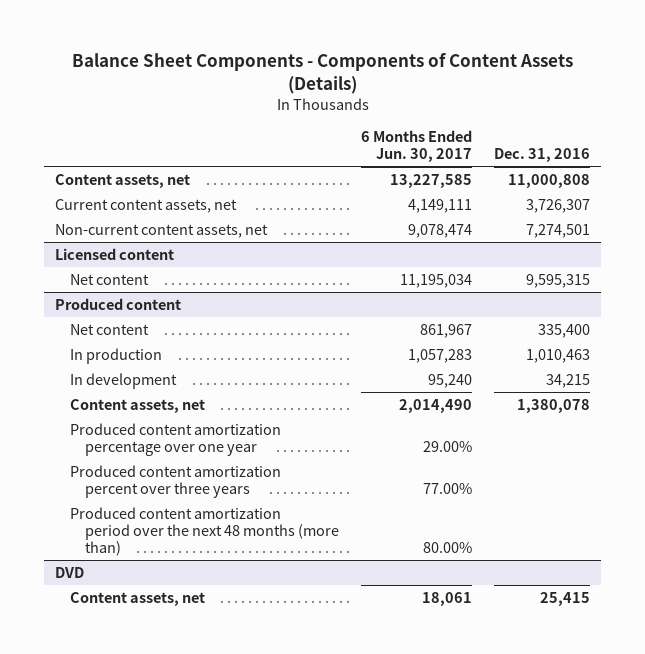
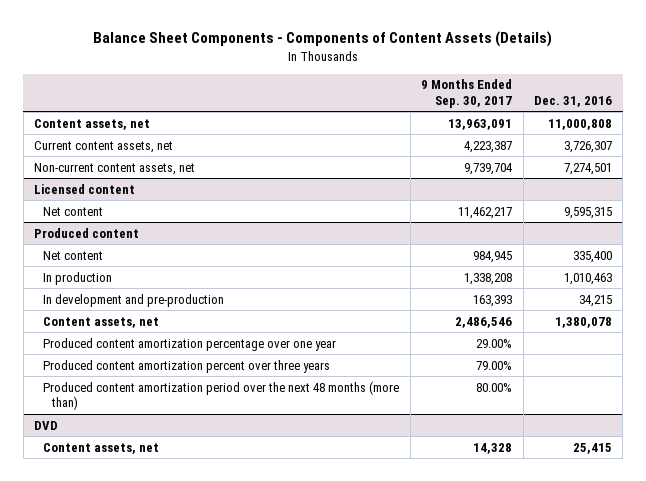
[361,129,473,163] 6 Months Ended Jun. 30, 2017 -> none
none -> [421,79,513,108] 9 Months Ended Sep. 30, 2017
[70,372,178,389] In development -> [43,293,225,307] In development and pre-production

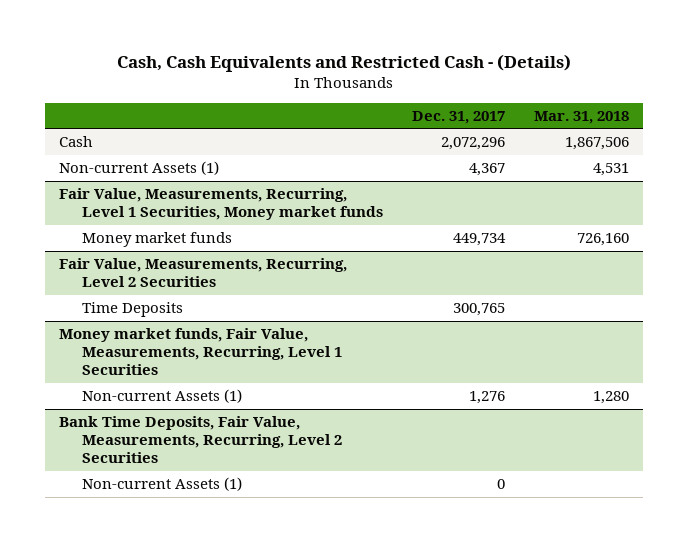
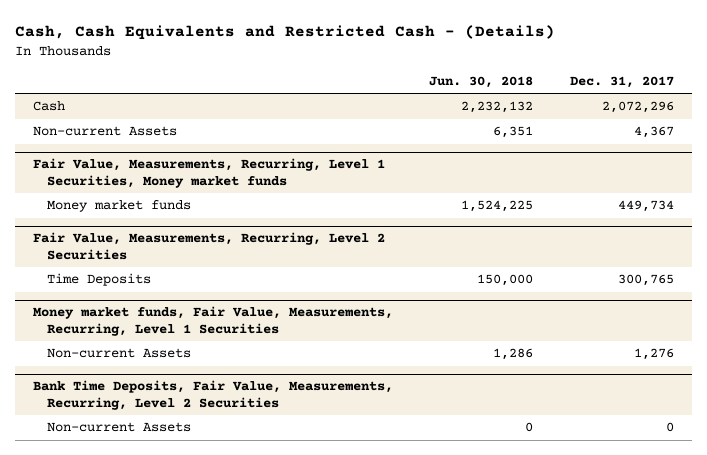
[533,110,629,124] Mar. 31, 2018 -> none
none -> [429,75,534,88] Jun. 30, 2018
[59,161,220,176] Non-current Assets (1) -> [32,126,177,137] Non-current Assets
[81,389,242,404] Non-current Assets (1) -> [47,348,192,359] Non-current Assets
[81,477,242,492] Non-current Assets (1) -> [47,422,192,433] Non-current Assets

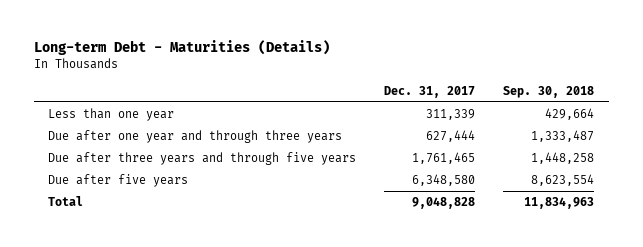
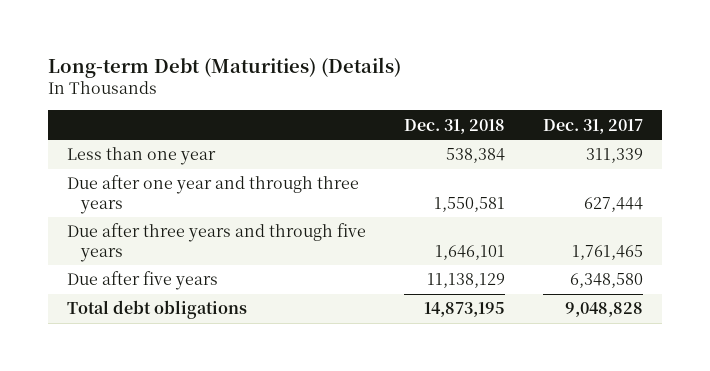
[34,40,331,56] Long-term Debt - Maturities (Details) -> [47,56,401,78] Long-term Debt (Maturities) (Details)
[503,85,595,98] Sep. 30, 2018 -> none
none -> [403,118,505,134] Dec. 31, 2018
[48,196,84,207] Total -> [66,300,247,320] Total debt obligations

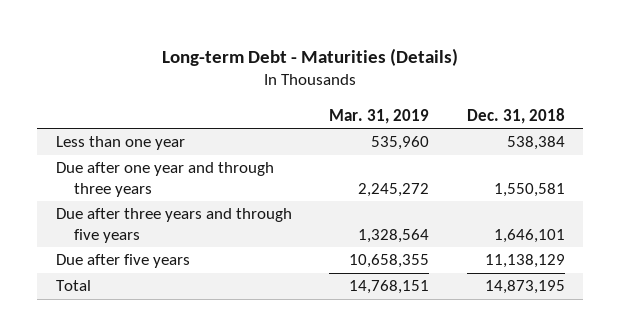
[47,56,401,78] Long-term Debt (Maturities) (Details) -> [162,47,459,66] Long-term Debt - Maturities (Details)
[542,118,643,134] Dec. 31, 2017 -> none
none -> [329,108,430,124] Mar. 31, 2019
[66,300,247,320] Total debt obligations -> [55,280,91,292] Total

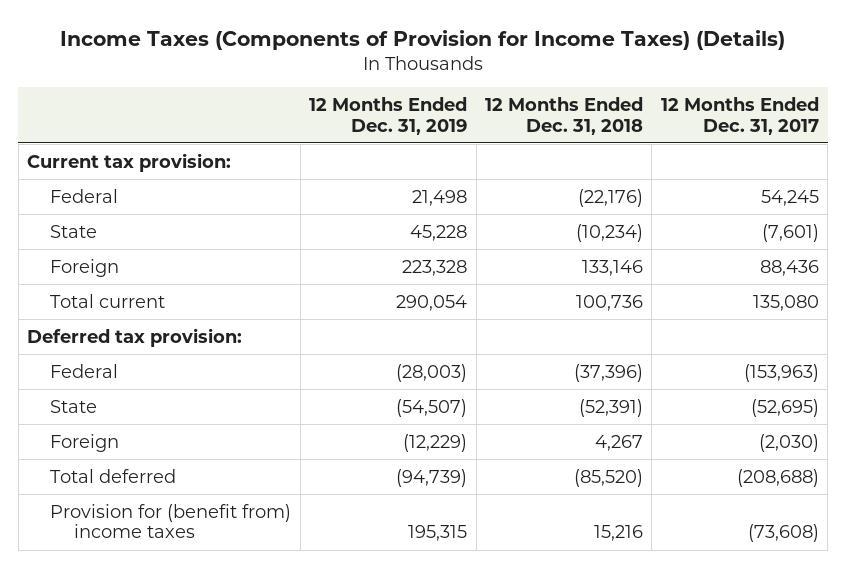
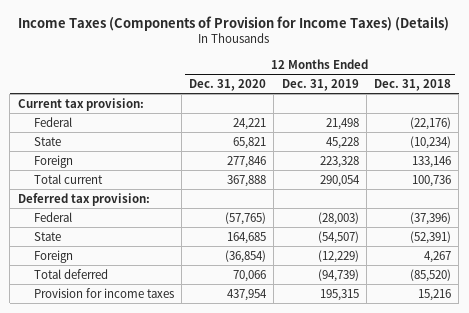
[660,96,819,135] 12 Months Ended Dec. 31, 2017 -> none
none -> [189,78,267,91] Dec. 31, 2020
[50,503,292,539] Provision for (benefit from) income taxes -> [33,287,174,298] Provision for income taxes

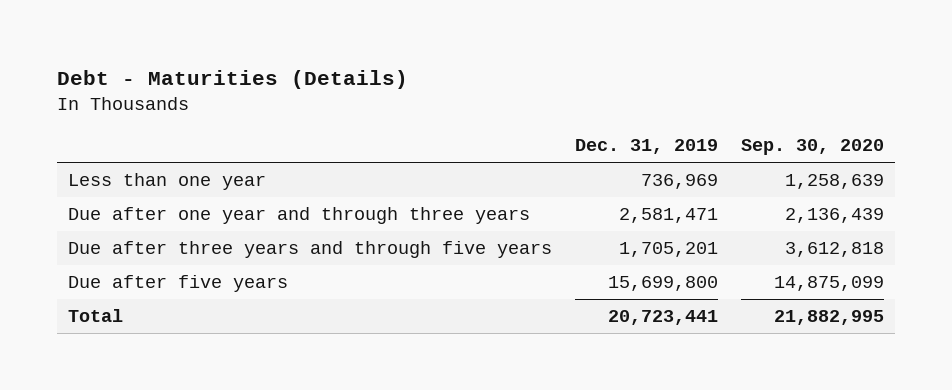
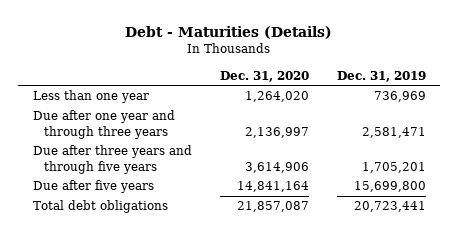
[740,139,884,156] Sep. 30, 2020 -> none
none -> [219,70,309,82] Dec. 31, 2020
[68,308,124,322] Total -> [32,200,168,214] Total debt obligations

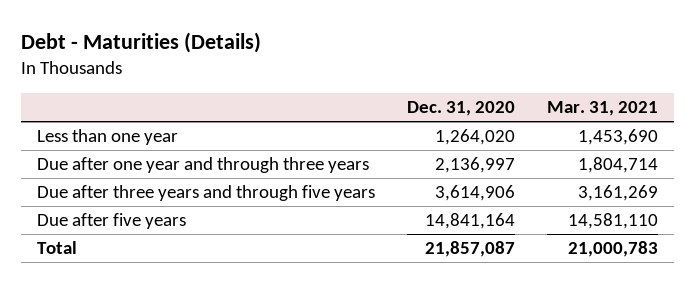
[336,70,426,82] Dec. 31, 2019 -> none
none -> [546,101,658,117] Mar. 31, 2021
[32,200,168,214] Total debt obligations -> [36,241,77,255] Total

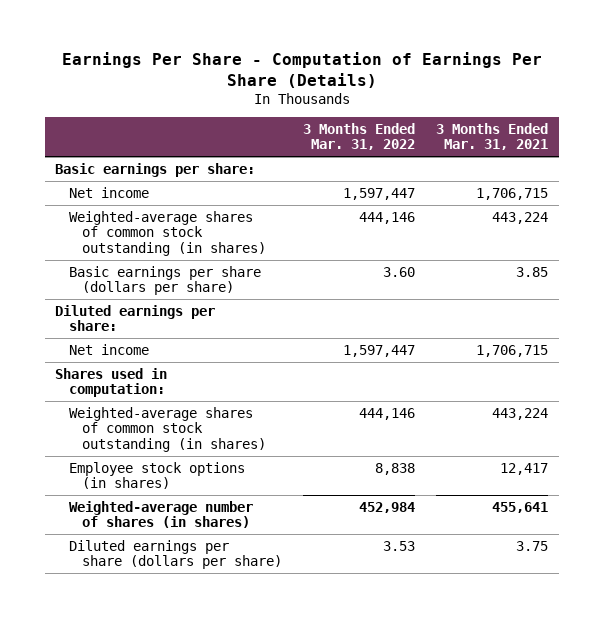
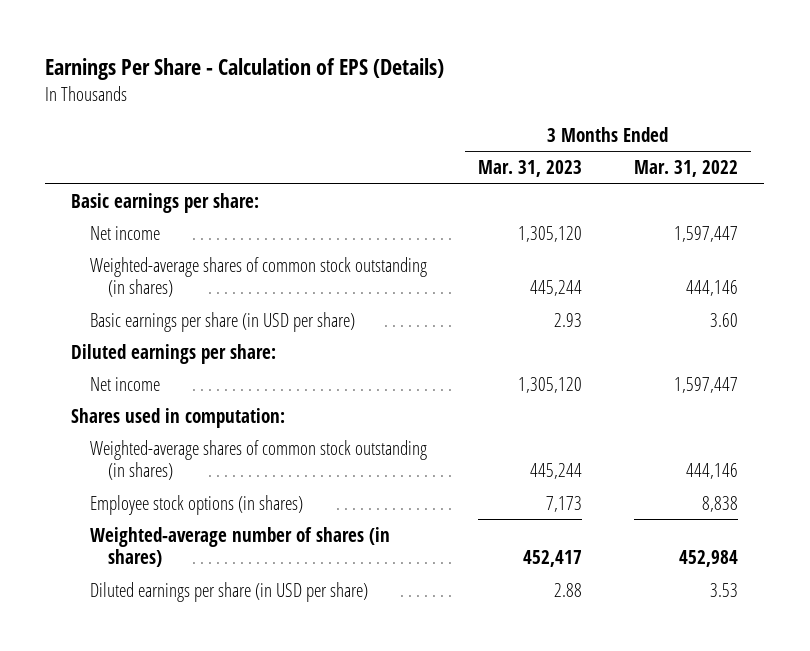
[61,52,542,88] Earnings Per Share - Computation of Earnings Per Share (Details) -> [45,57,445,80] Earnings Per Share - Calculation of EPS (Details)
[436,122,549,151] 3 Months Ended Mar. 31, 2021 -> none
none -> [478,160,583,178] Mar. 31, 2023
[68,265,261,296] Basic earnings per share (dollars per share) -> [89,311,355,332] Basic earnings per share (in USD per share)
[68,539,283,570] Diluted earnings per share (dollars per share) -> [89,581,368,602] Diluted earnings per share (in USD per share)

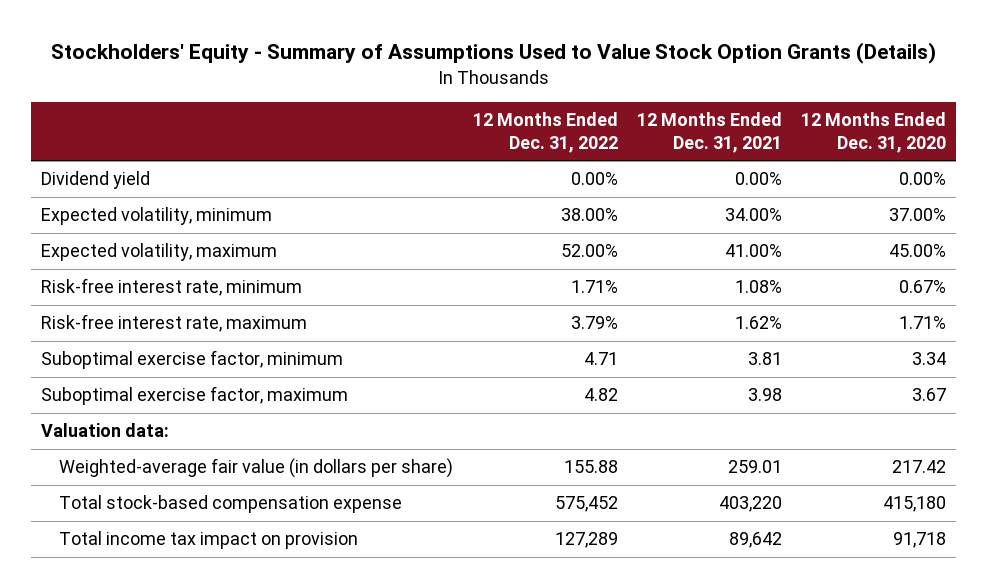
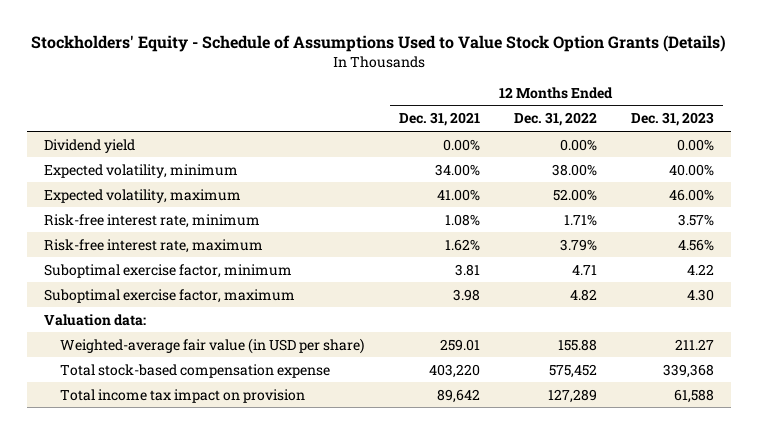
[50,42,936,65] Stockholders' Equity - Summary of Assumptions Used to Value Stock Option Grants (Details) -> [30,35,726,53] Stockholders' Equity - Schedule of Assumptions Used to Value Stock Option Grants (Details)
[801,112,947,153] 12 Months Ended Dec. 31, 2020 -> none
none -> [631,112,715,127] Dec. 31, 2023
[59,458,454,479] Weighted-average fair value (in dollars per share) -> [60,337,365,354] Weighted-average fair value (in USD per share)

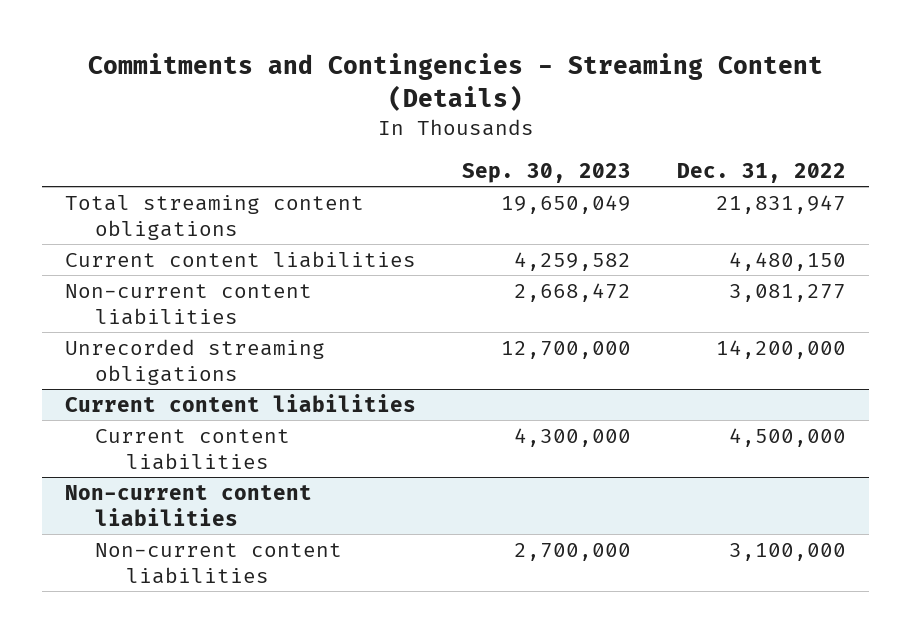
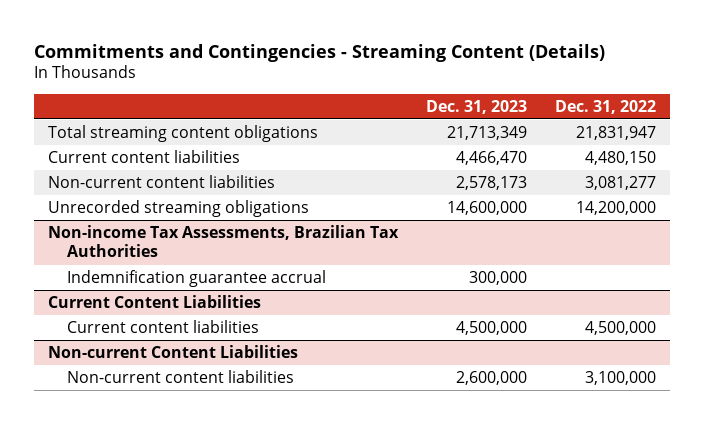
[462,163,632,184] Sep. 30, 2023 -> none
none -> [425,99,527,114] Dec. 31, 2023
none -> [47,225,399,258] Non-income Tax Assessments, Brazilian Tax Authorities
none -> [66,270,326,288] Indemnification guarantee accrual
[65,393,417,412] Current content liabilities -> [47,295,261,309] Current Content Liabilities
[65,484,313,526] Non-current content liabilities -> [47,345,298,359] Non-current Content Liabilities

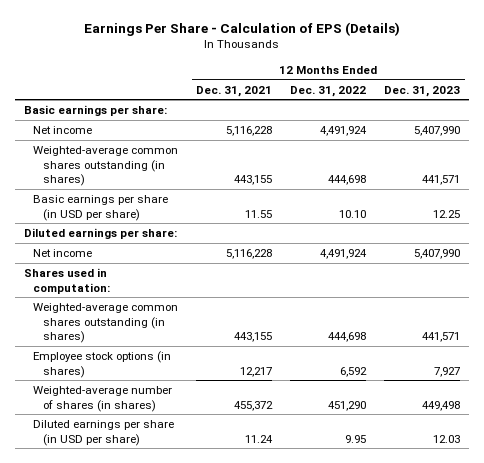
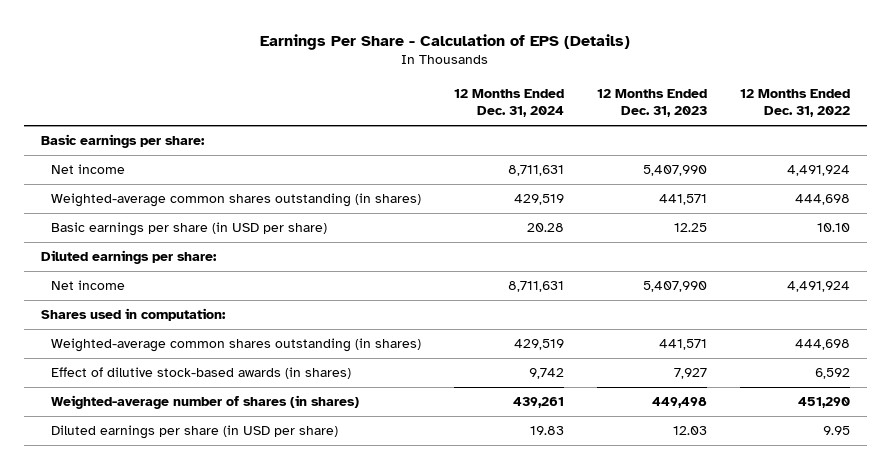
[196,85,273,97] Dec. 31, 2021 -> none
none -> [453,88,564,118] 12 Months Ended Dec. 31, 2024
[33,350,172,378] Employee stock options (in shares) -> [50,367,351,380] Effect of dilutive stock-based awards (in shares)

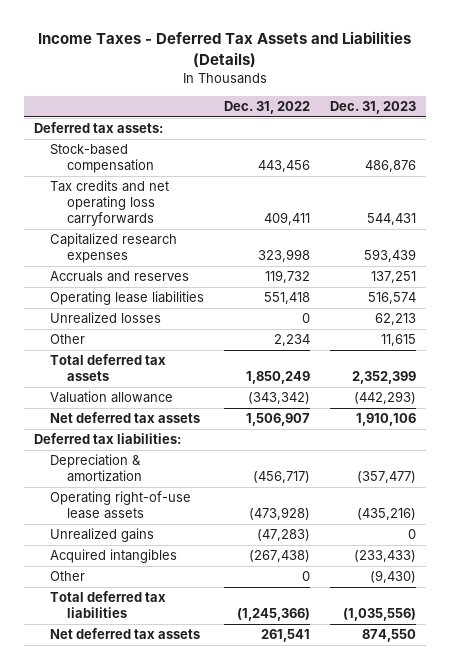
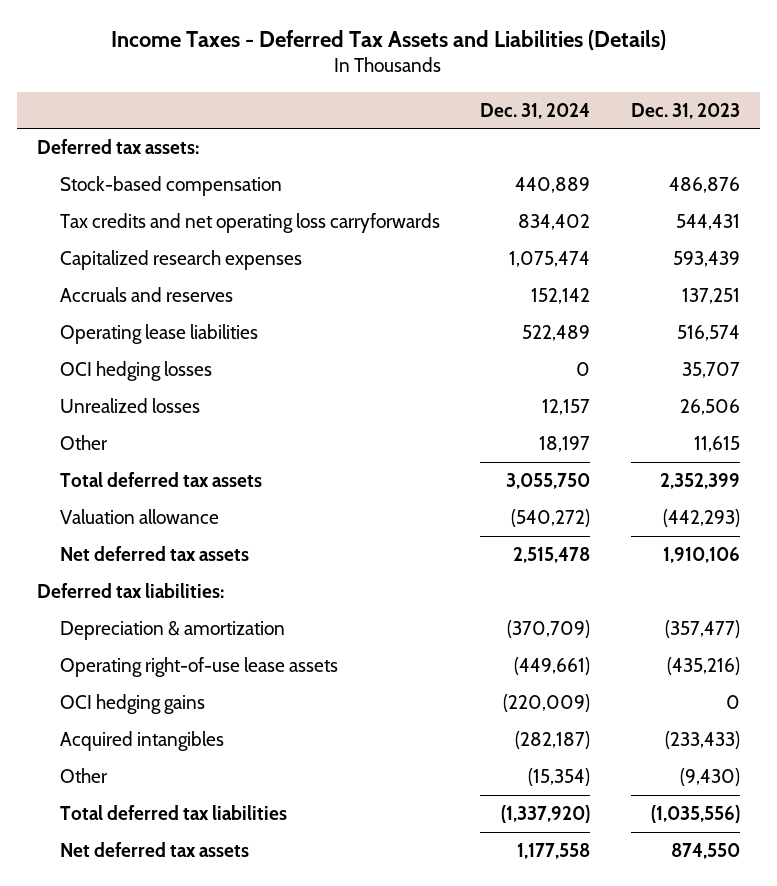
[224,100,311,114] Dec. 31, 2022 -> none
none -> [480,102,591,119] Dec. 31, 2024
none -> [60,360,213,381] OCI hedging losses
[374,313,416,326] 62,213 -> [679,398,740,415] 26,506
[50,528,155,543] Unrealized gains -> none
none -> [60,693,206,714] OCI hedging gains

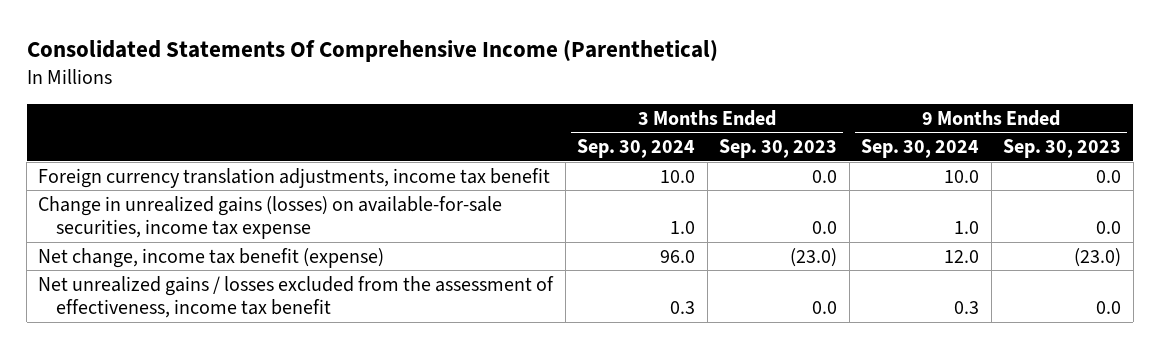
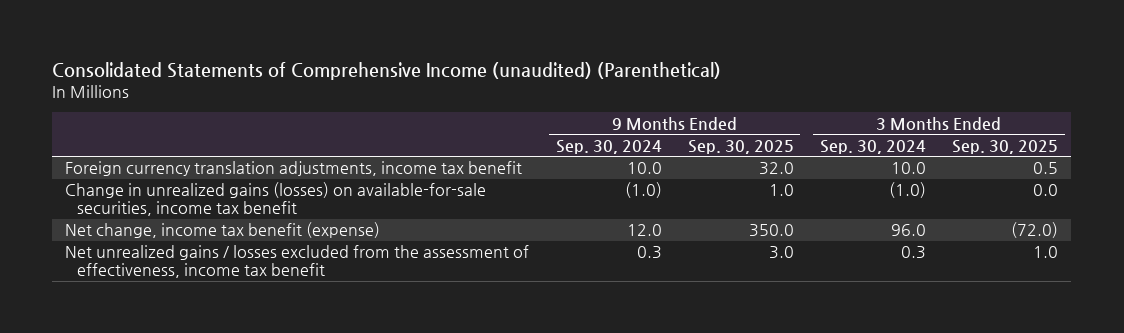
[26,40,718,63] Consolidated Statements Of Comprehensive Income (Parenthetical) -> [52,62,722,81] Consolidated Statements of Comprehensive Income (unaudited) (Parenthetical)
[719,138,838,158] Sep. 30, 2023 -> none
[1003,138,1122,158] Sep. 30, 2023 -> none
none -> [687,139,794,154] Sep. 30, 2025
none -> [952,139,1059,154] Sep. 30, 2025
[38,195,503,239] Change in unrealized gains (losses) on available-for-sale securities, income tax expense -> [65,182,487,217] Change in unrealized gains (losses) on available-for-sale securities, income tax benefit
[670,220,696,234] 1.0 -> [888,182,926,199] (1.0)
[954,220,980,234] 1.0 -> [624,182,662,199] (1.0)

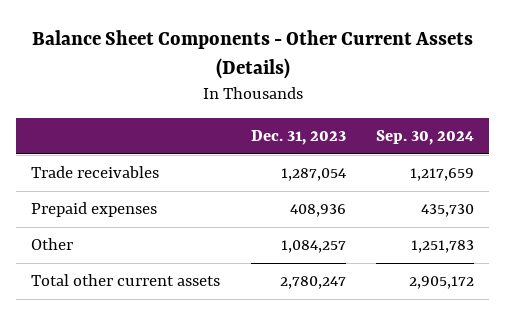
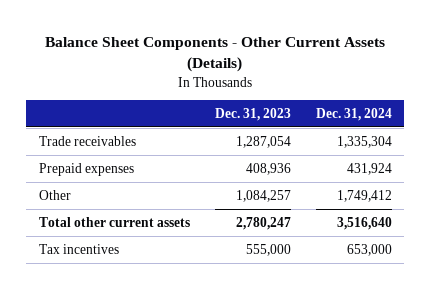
[375,130,474,146] Sep. 30, 2024 -> none
none -> [315,108,392,122] Dec. 31, 2024
none -> [38,243,119,254] Tax incentives

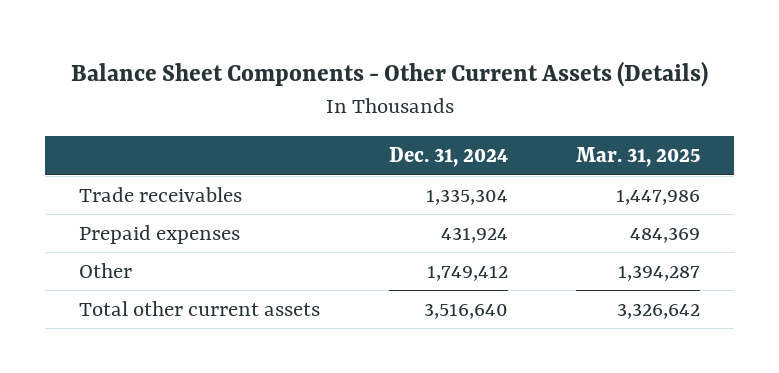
[214,108,291,122] Dec. 31, 2023 -> none
none -> [576,147,701,168] Mar. 31, 2025
[38,243,119,254] Tax incentives -> none

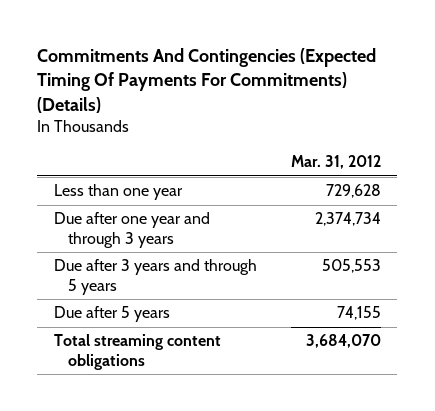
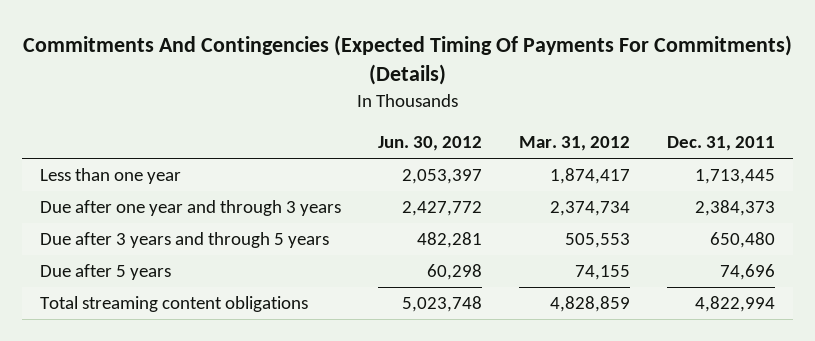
none -> [378,136,483,152] Jun. 30, 2012
none -> [666,136,775,152] Dec. 31, 2011
[325,184,381,199] 729,628 -> [550,168,631,185] 1,874,417
[305,334,381,349] 3,684,070 -> [550,296,631,313] 4,828,859

